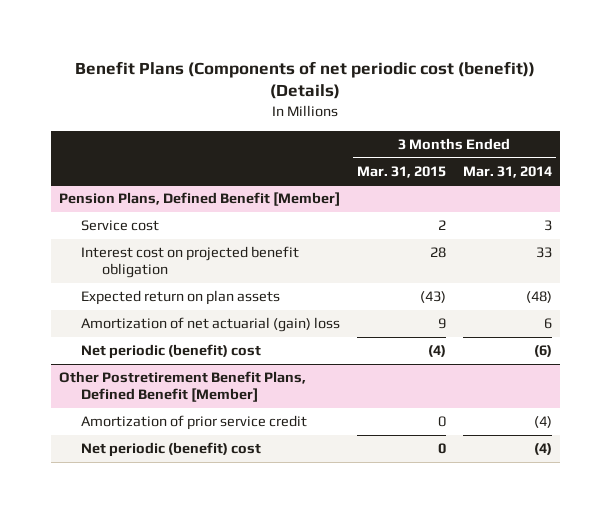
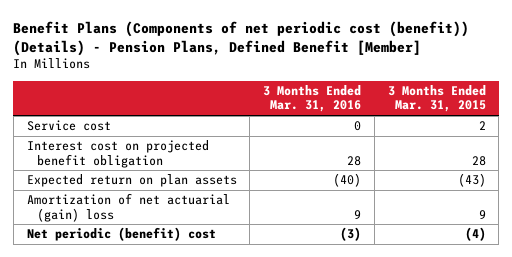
[75,60,536,100] Benefit Plans (Components of net periodic cost (benefit)) (Details) -> [13,20,470,56] Benefit Plans (Components of net periodic cost (benefit)) (Details) - Pension Plans, Defined Benefit [Member]
[462,165,552,178] Mar. 31, 2014 -> none
none -> [263,84,362,113] 3 Months Ended Mar. 31, 2016
[59,192,341,207] Pension Plans, Defined Benefit [Member] -> none
[59,371,307,403] Other Postretirement Benefit Plans, Defined Benefit [Member] -> none
[80,415,307,431] Amortization of prior service credit -> none
[80,442,261,458] Net periodic (benefit) cost -> none

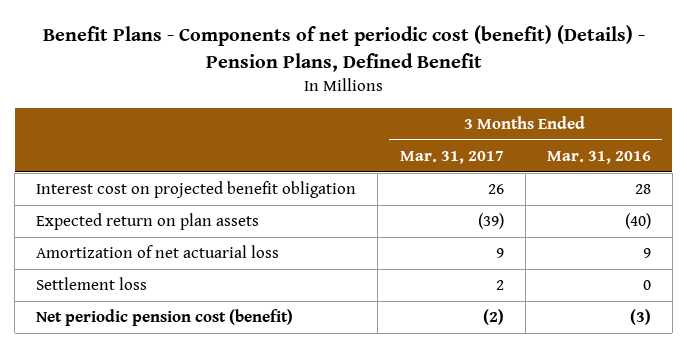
[13,20,470,56] Benefit Plans (Components of net periodic cost (benefit)) (Details) - Pension Plans, Defined Benefit [Member] -> [42,25,645,72] Benefit Plans - Components of net periodic cost (benefit) (Details) - Pension Plans, Defined Benefit
[387,84,486,113] 3 Months Ended Mar. 31, 2015 -> none
none -> [399,150,504,164] Mar. 31, 2017
[26,120,111,132] Service cost -> none
[26,193,230,222] Amortization of net actuarial (gain) loss -> [36,245,280,259] Amortization of net actuarial loss
none -> [36,277,148,291] Settlement loss
[26,227,216,242] Net periodic (benefit) cost -> [36,309,294,327] Net periodic pension cost (benefit)

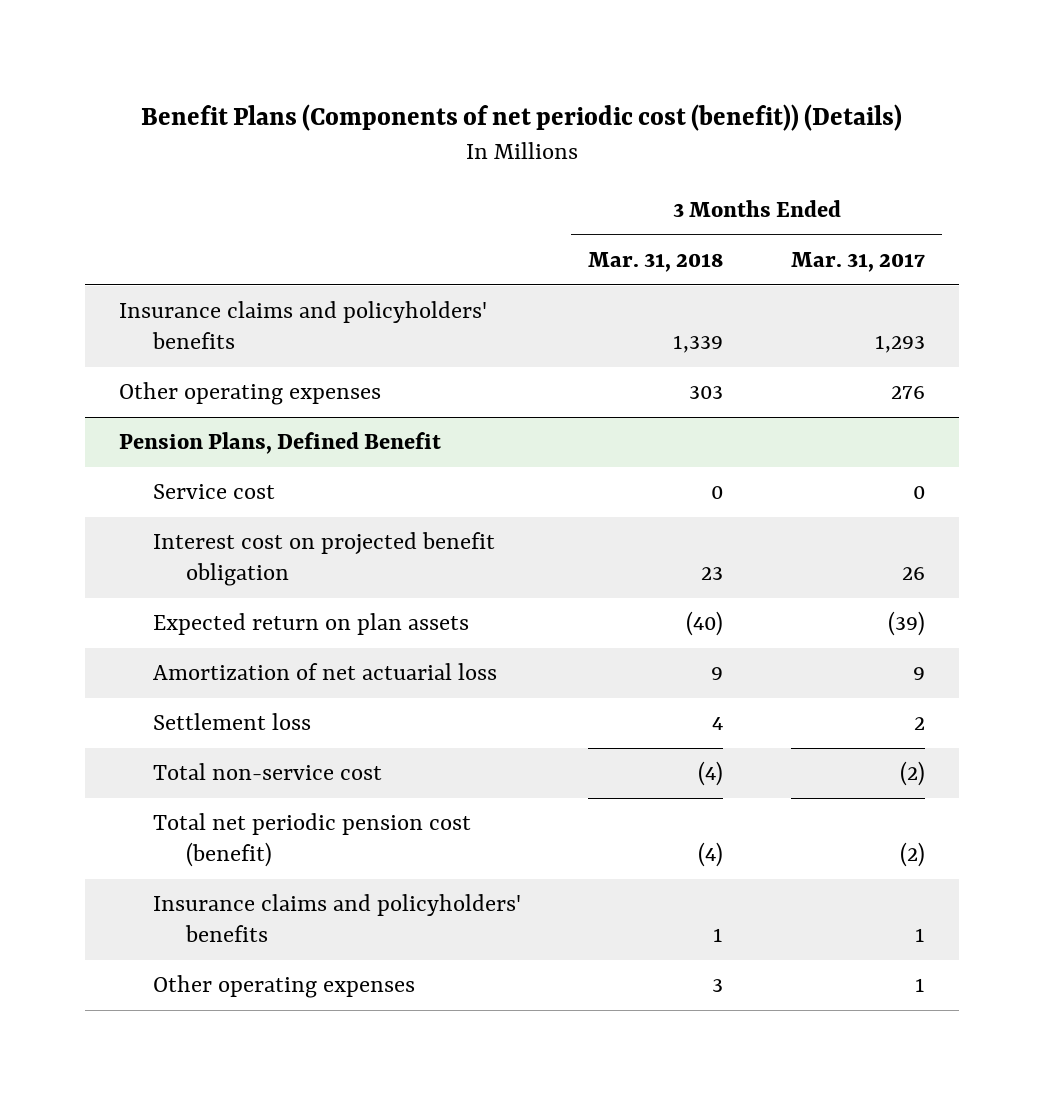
[42,25,645,72] Benefit Plans - Components of net periodic cost (benefit) (Details) - Pension Plans, Defined Benefit -> [141,103,903,131] Benefit Plans (Components of net periodic cost (benefit)) (Details)
[546,150,651,164] Mar. 31, 2016 -> none
none -> [588,252,724,273] Mar. 31, 2018
none -> [119,301,488,350] Insurance claims and policyholders' benefits
none -> [119,382,382,406] Other operating expenses
none -> [119,432,442,455] Pension Plans, Defined Benefit
none -> [152,484,275,500] Service cost
none -> [152,763,382,781] Total non-service cost
[36,309,294,327] Net periodic pension cost (benefit) -> [152,813,471,868] Total net periodic pension cost (benefit)
none -> [152,894,521,943] Insurance claims and policyholders' benefits
none -> [152,975,415,999] Other operating expenses

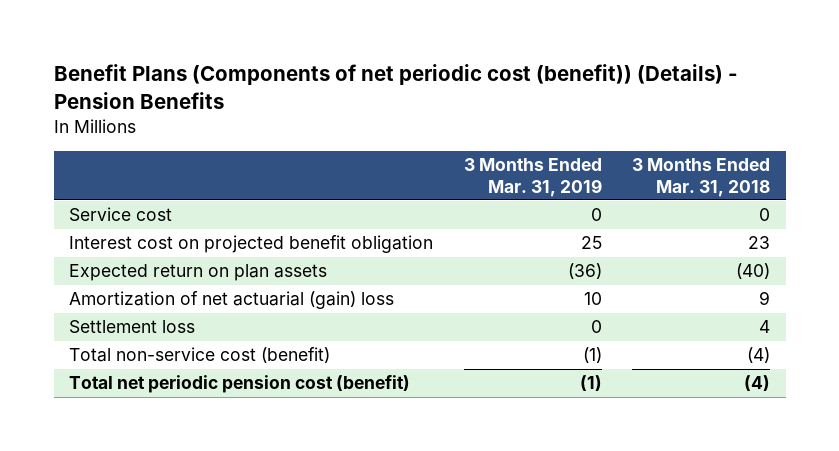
[141,103,903,131] Benefit Plans (Components of net periodic cost (benefit)) (Details) -> [53,64,738,110] Benefit Plans (Components of net periodic cost (benefit)) (Details) - Pension Benefits
[791,252,926,273] Mar. 31, 2017 -> none
none -> [463,158,602,197] 3 Months Ended Mar. 31, 2019
[119,301,488,350] Insurance claims and policyholders' benefits -> none
[119,382,382,406] Other operating expenses -> none
[119,432,442,455] Pension Plans, Defined Benefit -> none
[152,663,497,681] Amortization of net actuarial loss -> [69,291,395,310] Amortization of net actuarial (gain) loss
[152,763,382,781] Total non-service cost -> [69,347,331,364] Total non-service cost (benefit)
[152,894,521,943] Insurance claims and policyholders' benefits -> none
[152,975,415,999] Other operating expenses -> none

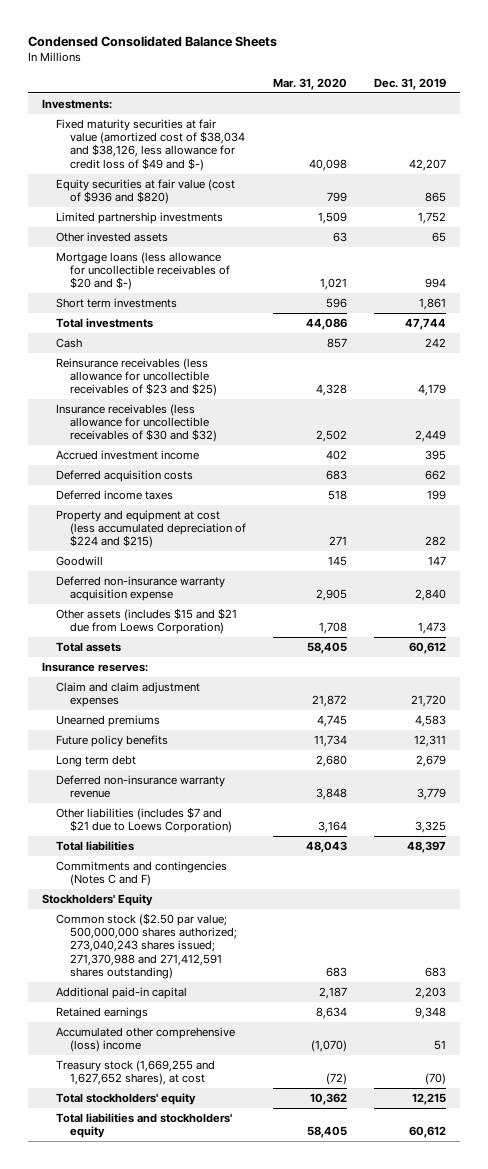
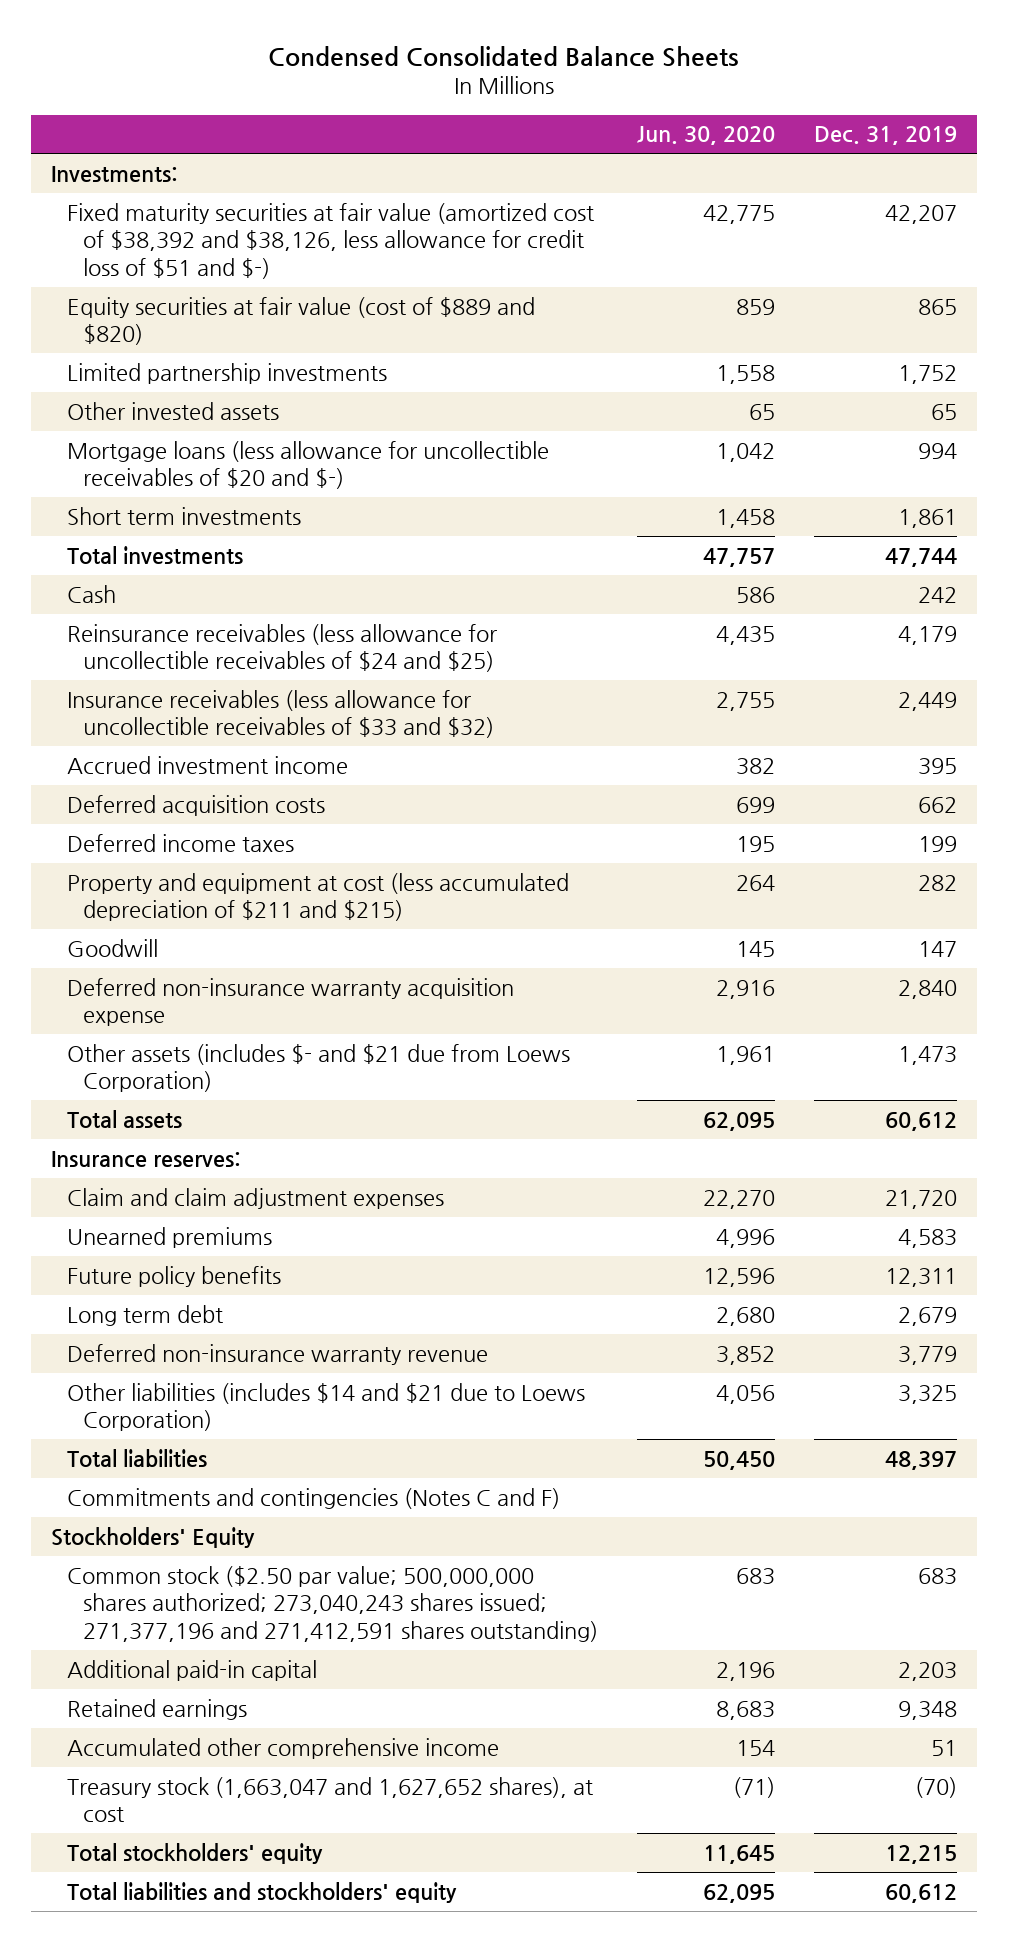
[272,77,347,90] Mar. 31, 2020 -> none
none -> [637,126,776,146] Jun. 30, 2020
[55,118,245,171] Fixed maturity securities at fair value (amortized cost of $38,034 and $38,126, less allowance for credit loss of $49 and $-) -> [66,202,594,280] Fixed maturity securities at fair value (amortized cost of $38,392 and $38,126, less allowance for credit loss of $51 and $-)
[55,178,235,205] Equity securities at fair value (cost of $936 and $820) -> [66,296,535,346] Equity securities at fair value (cost of $889 and $820)
[55,357,217,397] Reinsurance receivables (less allowance for uncollectible receivables of $23 and $25) -> [66,623,497,673] Reinsurance receivables (less allowance for uncollectible receivables of $24 and $25)
[55,403,217,443] Insurance receivables (less allowance for uncollectible receivables of $30 and $32) -> [66,689,494,739] Insurance receivables (less allowance for uncollectible receivables of $33 and $32)
[55,509,246,549] Property and equipment at cost (less accumulated depreciation of $224 and $215) -> [66,872,569,922] Property and equipment at cost (less accumulated depreciation of $211 and $215)
[55,607,237,635] Other assets (includes $15 and $21 due from Loews Corporation) -> [66,1043,570,1093] Other assets (includes $- and $21 due from Loews Corporation)
[55,806,232,834] Other liabilities (includes $7 and $21 due to Loews Corporation) -> [66,1382,585,1432] Other liabilities (includes $14 and $21 due to Loews Corporation)
[55,912,237,979] Common stock ($2.50 par value; 500,000,000 shares authorized; 273,040,243 shares issued; 271,370,988 and 271,412,591 shares outstanding) -> [66,1565,598,1643] Common stock ($2.50 par value; 500,000,000 shares authorized; 273,040,243 shares issued; 271,377,196 and 271,412,591 shares outstanding)
[55,1026,235,1053] Accumulated other comprehensive (loss) income -> [66,1737,499,1759] Accumulated other comprehensive income
[55,1059,215,1086] Treasury stock (1,669,255 and 1,627,652 shares), at cost -> [66,1776,593,1823] Treasury stock (1,663,047 and 1,627,652 shares), at cost

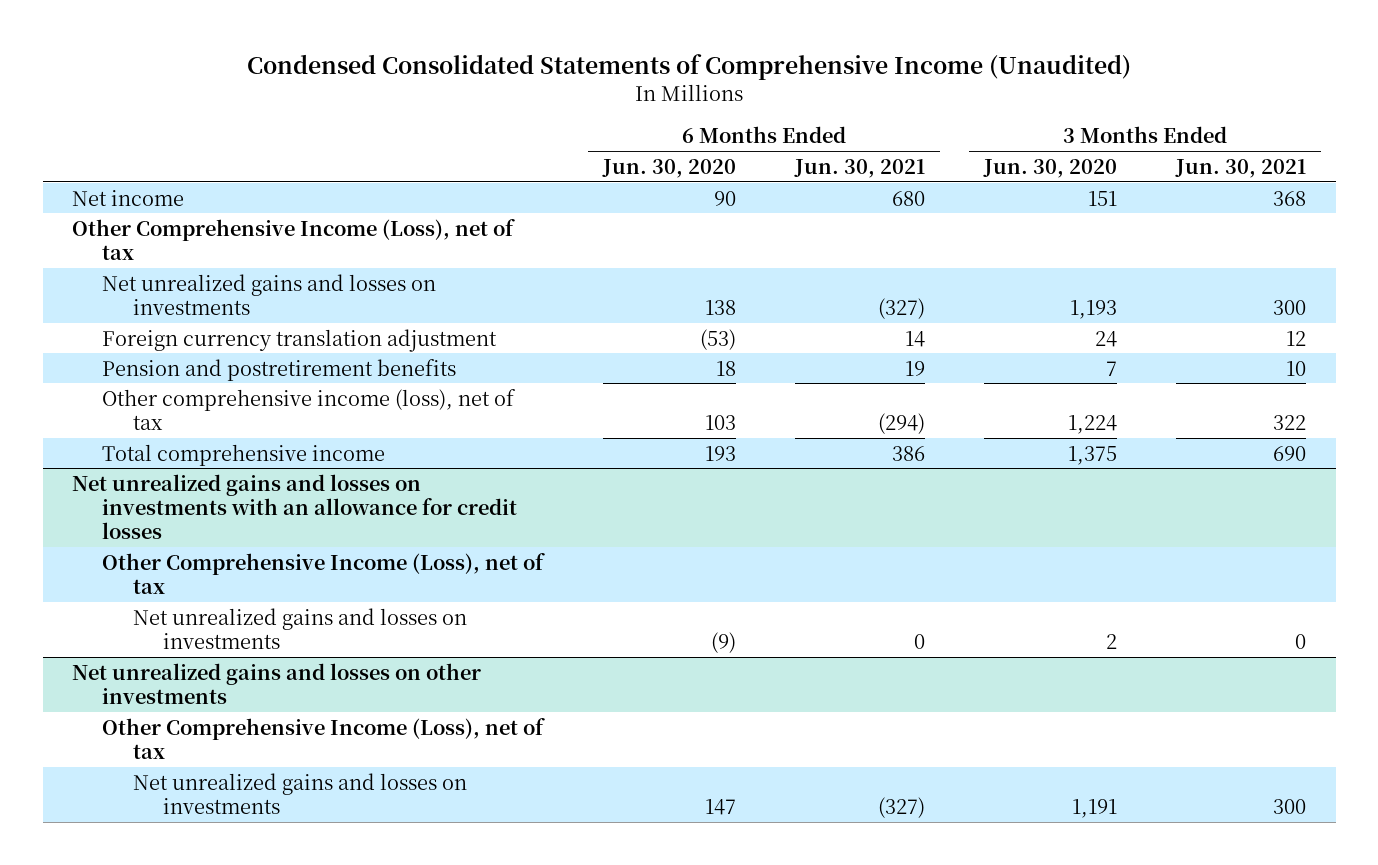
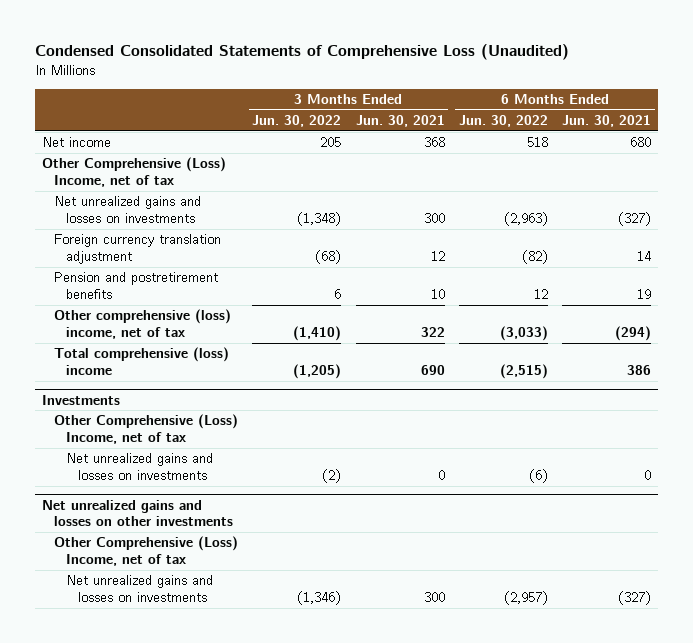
[247,53,1132,80] Condensed Consolidated Statements of Comprehensive Income (Unaudited) -> [34,44,569,61] Condensed Consolidated Statements of Comprehensive Loss (Unaudited)
[601,158,736,178] Jun. 30, 2020 -> none
[983,158,1118,178] Jun. 30, 2020 -> none
none -> [252,114,342,127] Jun. 30, 2022
none -> [458,114,548,127] Jun. 30, 2022
[72,218,516,260] Other Comprehensive Income (Loss), net of tax -> [41,157,226,187] Other Comprehensive (Loss) Income, net of tax
[102,388,517,430] Other comprehensive income (loss), net of tax -> [53,309,231,339] Other comprehensive (loss) income, net of tax
[102,443,386,466] Total comprehensive income -> [53,347,229,375] Total comprehensive (loss) income
[72,473,518,540] Net unrealized gains and losses on investments with an allowance for credit losses -> [41,394,120,405] Investments
[102,552,546,594] Other Comprehensive Income (Loss), net of tax -> [53,414,238,444] Other Comprehensive (Loss) Income, net of tax
[102,717,546,759] Other Comprehensive Income (Loss), net of tax -> [53,536,238,566] Other Comprehensive (Loss) Income, net of tax

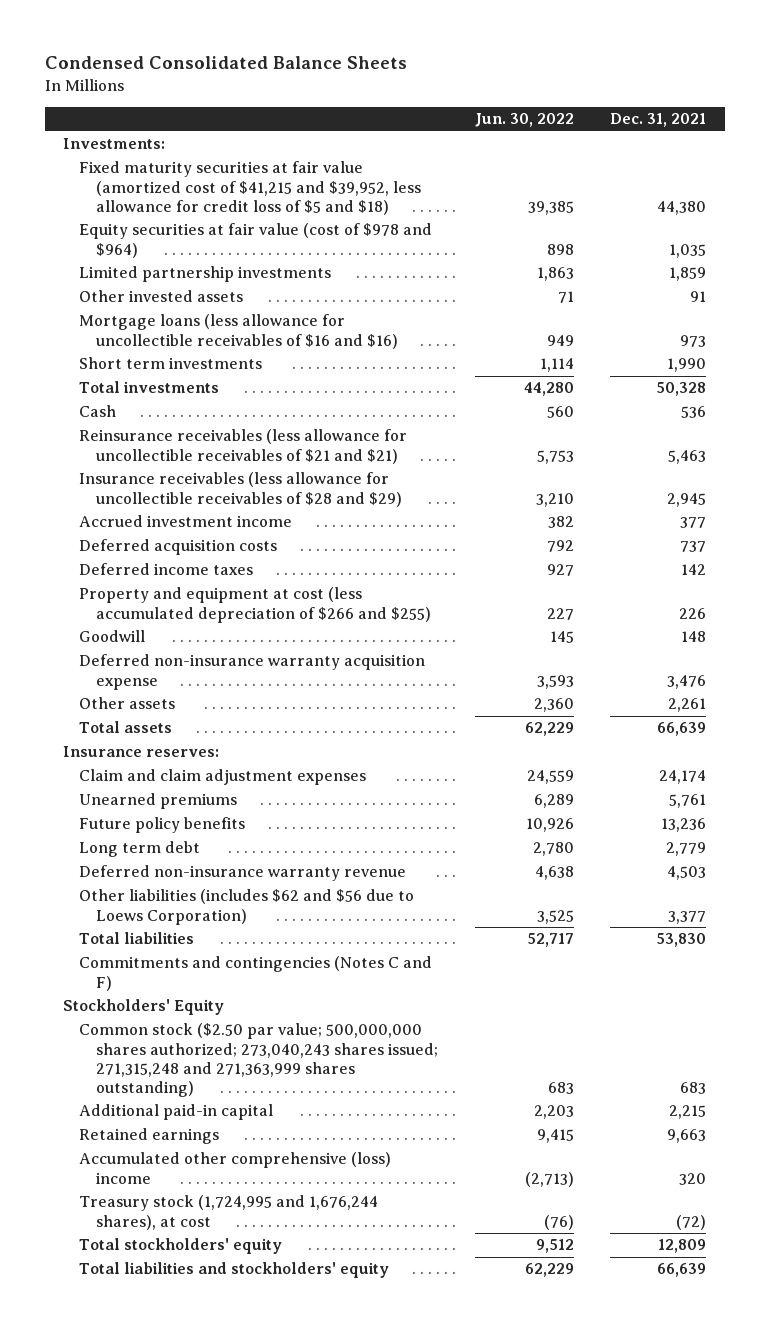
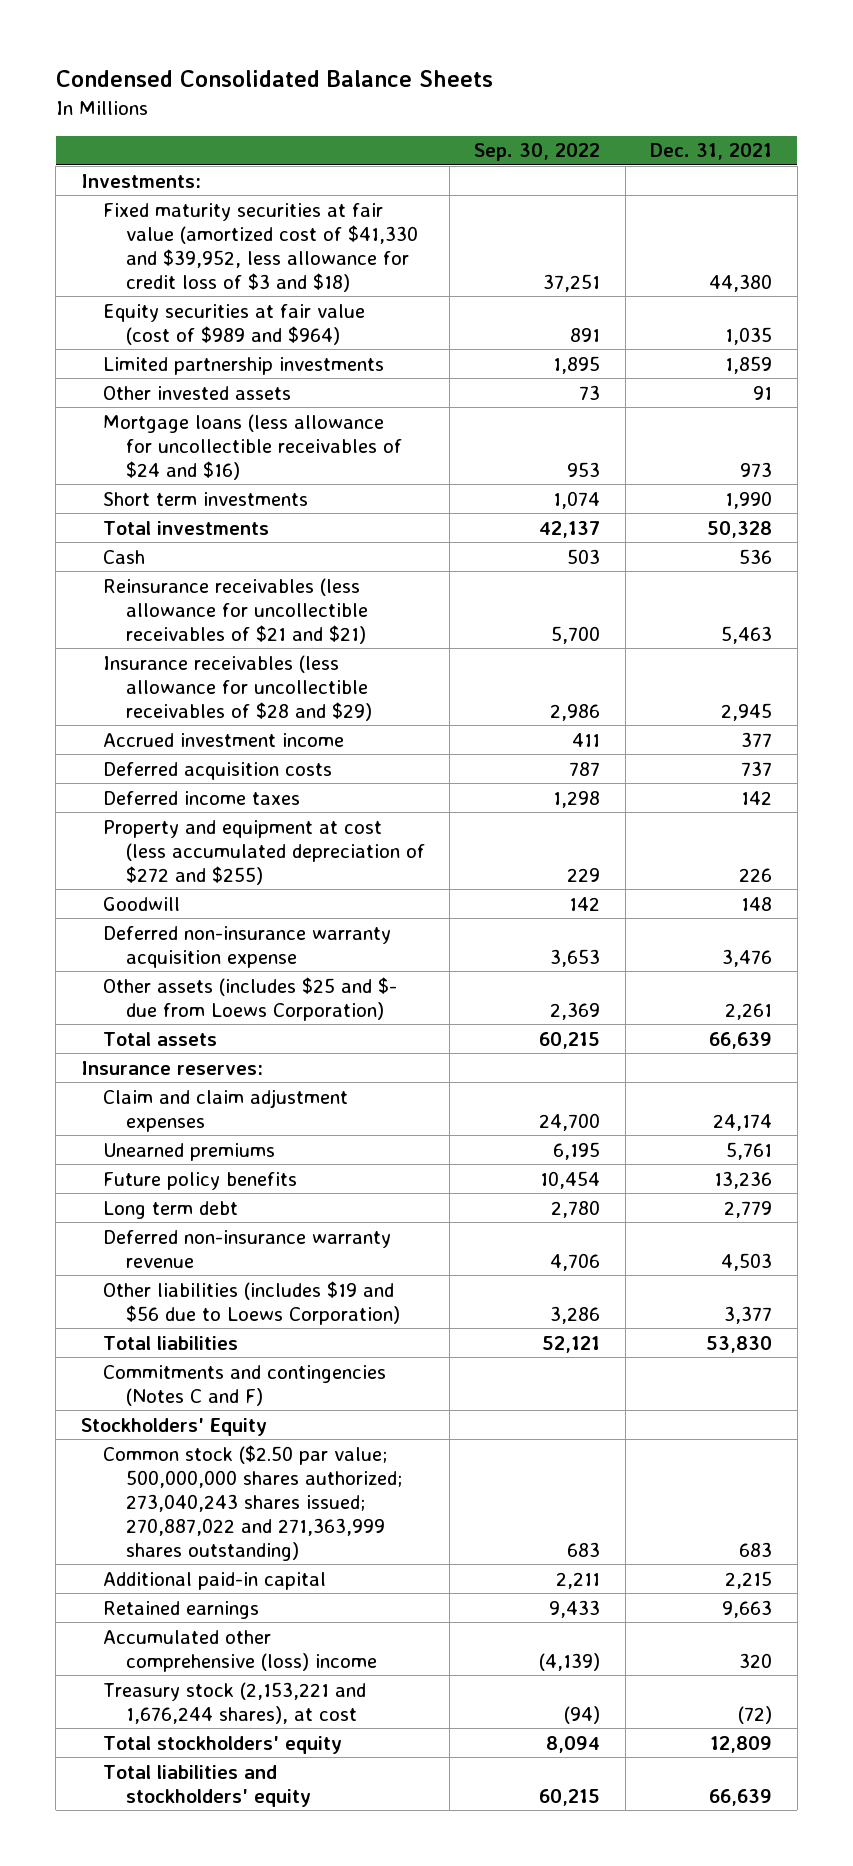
[474,113,574,128] Jun. 30, 2022 -> none
none -> [474,143,601,162] Sep. 30, 2022
[79,161,421,215] Fixed maturity securities at fair value (amortized cost of $41,215 and $39,952, less allowance for credit loss of $5 and $18) -> [103,202,418,292] Fixed maturity securities at fair value (amortized cost of $41,330 and $39,952, less allowance for credit loss of $3 and $18)
[79,223,433,258] Equity securities at fair value (cost of $978 and $964) -> [103,303,366,345] Equity securities at fair value (cost of $989 and $964)
[79,314,398,349] Mortgage loans (less allowance for uncollectible receivables of $16 and $16) -> [103,413,402,480] Mortgage loans (less allowance for uncollectible receivables of $24 and $16)
[79,587,431,623] Property and equipment at cost (less accumulated depreciation of $266 and $255) -> [103,819,425,885] Property and equipment at cost (less accumulated depreciation of $272 and $255)
[79,697,176,710] Other assets -> [103,976,398,1021] Other assets (includes $25 and $- due from Loews Corporation)
[79,889,415,925] Other liabilities (includes $62 and $56 due to Loews Corporation) -> [103,1280,400,1325] Other liabilities (includes $19 and $56 due to Loews Corporation)
[79,1023,438,1097] Common stock ($2.50 par value; 500,000,000 shares authorized; 273,040,243 shares issued; 271,315,248 and 271,363,999 shares outstanding) -> [103,1444,402,1561] Common stock ($2.50 par value; 500,000,000 shares authorized; 273,040,243 shares issued; 270,887,022 and 271,363,999 shares outstanding)
[79,1195,379,1230] Treasury stock (1,724,995 and 1,676,244 shares), at cost -> [103,1681,367,1724] Treasury stock (2,153,221 and 1,676,244 shares), at cost

